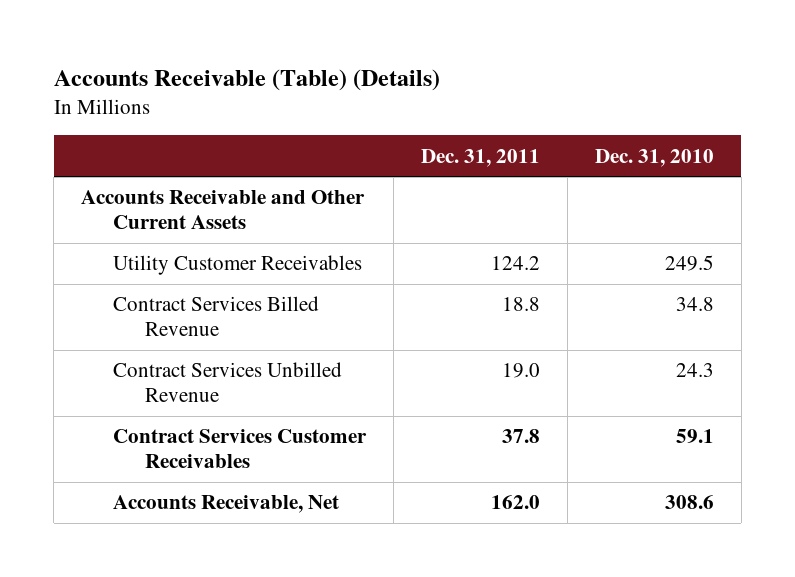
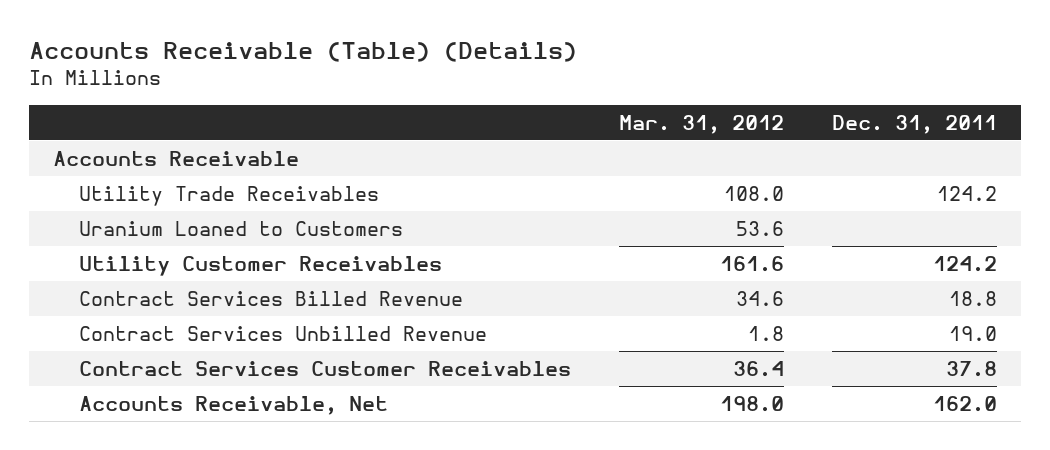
[594,148,714,167] Dec. 31, 2010 -> none
none -> [618,114,784,134] Mar. 31, 2012
[81,190,366,230] Accounts Receivable and Other Current Assets -> [53,150,300,166] Accounts Receivable
none -> [78,185,379,206] Utility Trade Receivables
none -> [78,220,403,236] Uranium Loaned to Customers

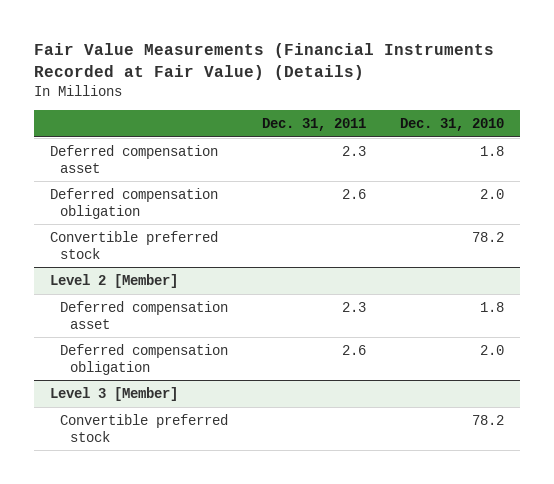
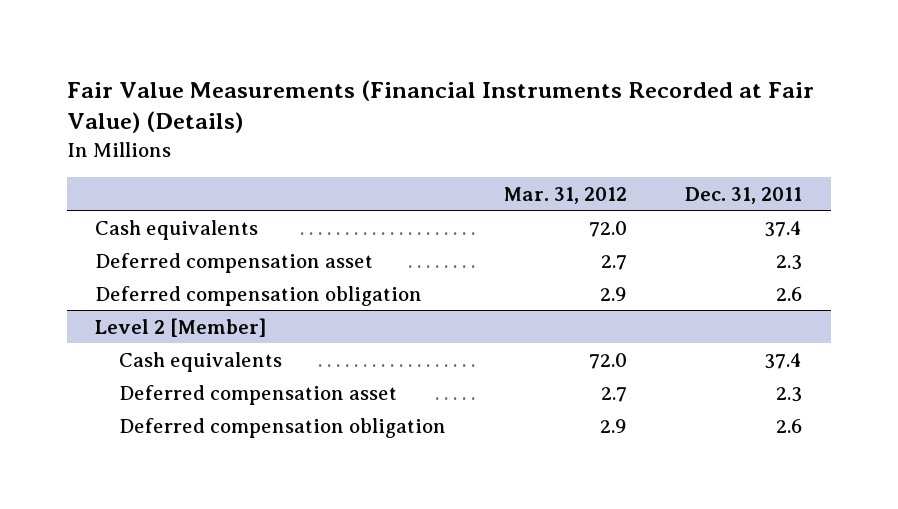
[399,117,504,131] Dec. 31, 2010 -> none
none -> [504,186,628,204] Mar. 31, 2012
none -> [95,219,259,240] Cash equivalents
[50,231,219,259] Convertible preferred stock -> none
none -> [119,351,283,372] Cash equivalents
[50,387,179,402] Level 3 [Member] -> none
[60,414,229,442] Convertible preferred stock -> none

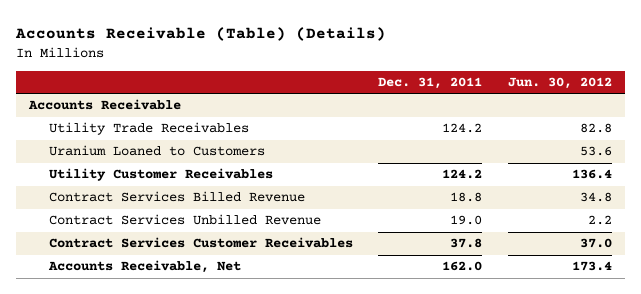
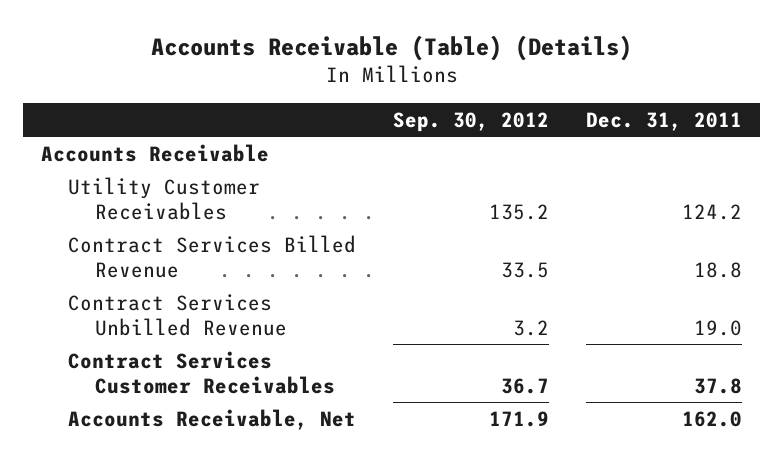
[508,76,613,89] Jun. 30, 2012 -> none
none -> [393,111,550,132] Sep. 30, 2012
[48,122,249,136] Utility Trade Receivables -> none
[48,145,265,157] Uranium Loaned to Customers -> none

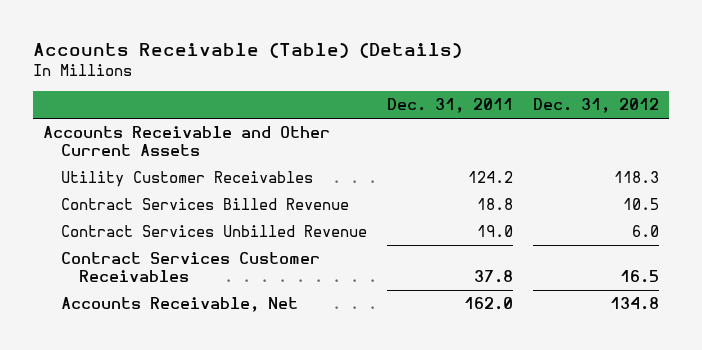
[393,111,550,132] Sep. 30, 2012 -> none
none -> [532,98,659,114] Dec. 31, 2012
[41,143,270,162] Accounts Receivable -> [43,126,331,156] Accounts Receivable and Other Current Assets

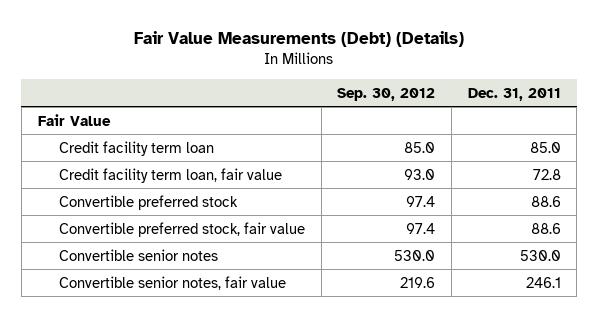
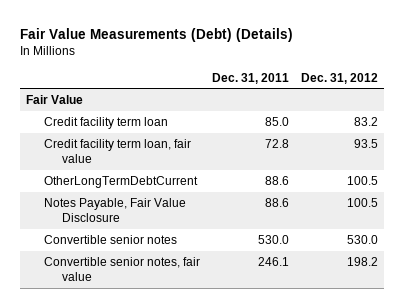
[337,87,436,101] Sep. 30, 2012 -> none
none -> [301,72,379,84] Dec. 31, 2012
[59,194,239,210] Convertible preferred stock -> [44,175,199,188] OtherLongTermDebtCurrent
[59,221,306,237] Convertible preferred stock, fair value -> [44,197,187,223] Notes Payable, Fair Value Disclosure

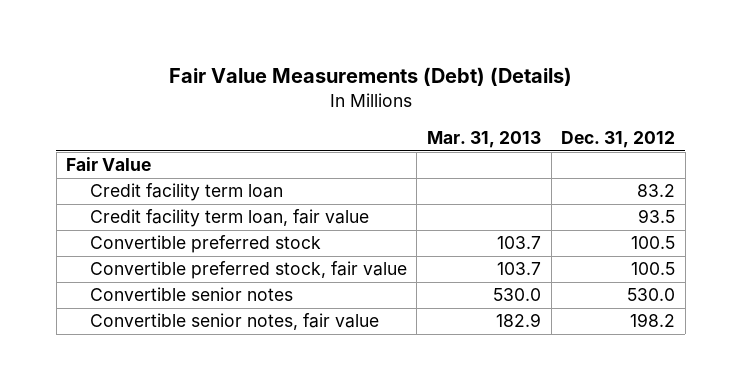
[212,72,290,84] Dec. 31, 2011 -> none
none -> [426,131,541,149] Mar. 31, 2013
[44,175,199,188] OtherLongTermDebtCurrent -> [89,235,321,254] Convertible preferred stock
[44,197,187,223] Notes Payable, Fair Value Disclosure -> [89,261,407,280] Convertible preferred stock, fair value

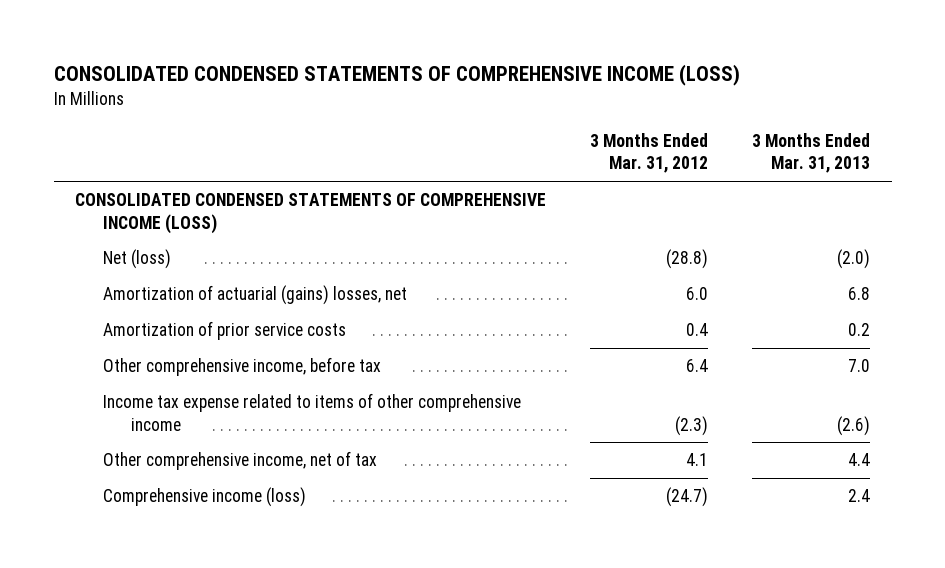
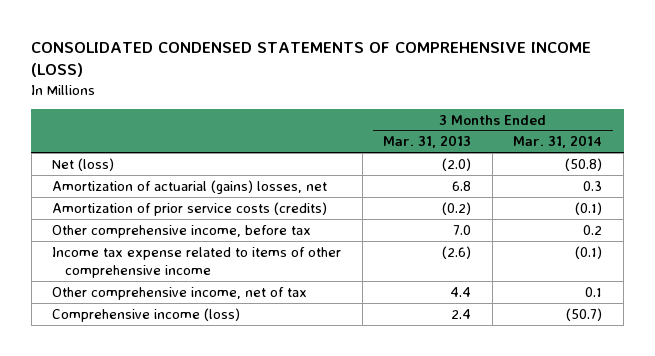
[590,133,709,174] 3 Months Ended Mar. 31, 2012 -> none
none -> [513,135,603,149] Mar. 31, 2014
[75,193,547,234] CONSOLIDATED CONDENSED STATEMENTS OF COMPREHENSIVE INCOME (LOSS) -> none
[103,321,347,341] Amortization of prior service costs -> [52,201,328,216] Amortization of prior service costs (credits)
[847,323,870,337] 0.2 -> [442,201,472,215] (0.2)

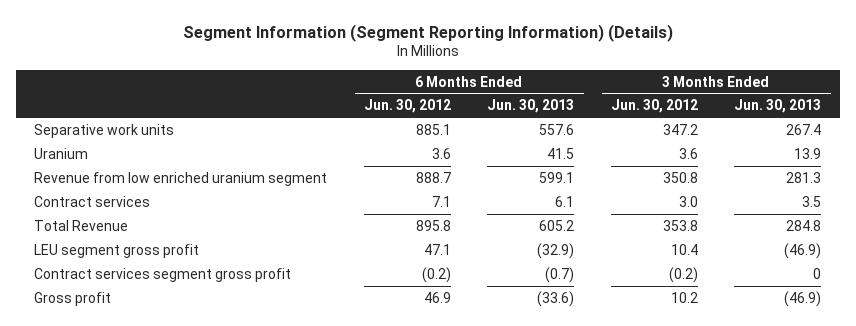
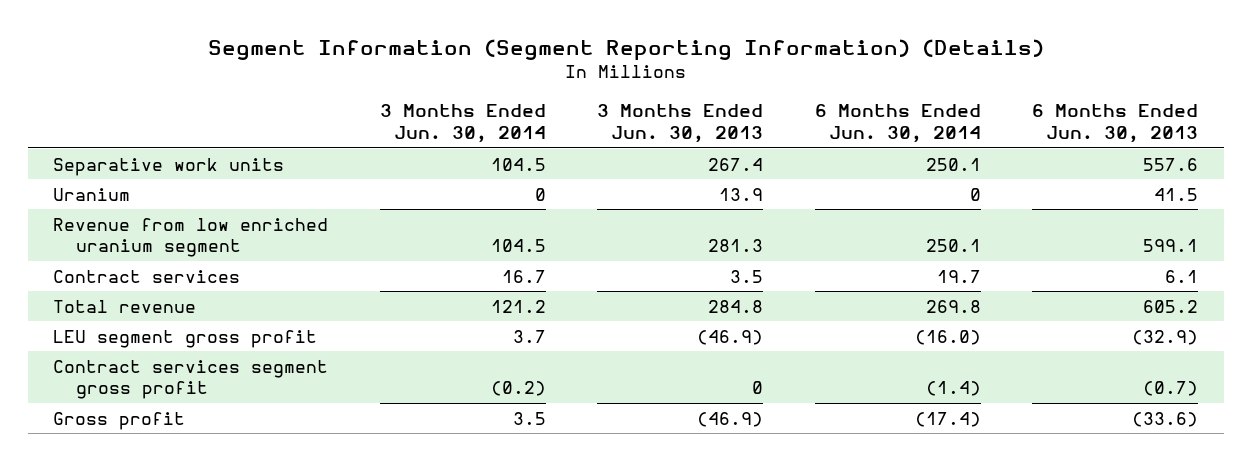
[363,99,451,114] Jun. 30, 2012 -> none
[610,99,698,114] Jun. 30, 2012 -> none
none -> [379,104,546,144] 3 Months Ended Jun. 30, 2014
none -> [814,104,981,144] 6 Months Ended Jun. 30, 2014
[34,219,129,231] Total Revenue -> [53,299,197,313] Total revenue

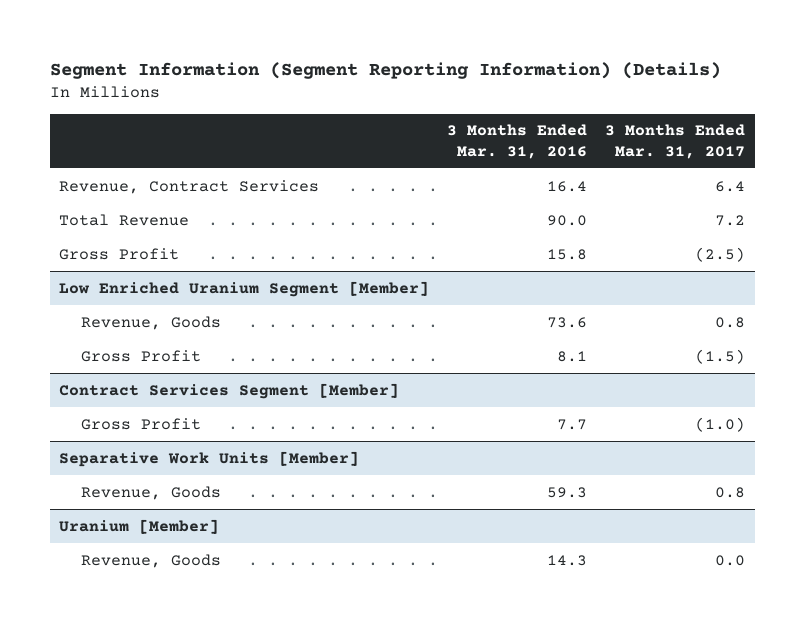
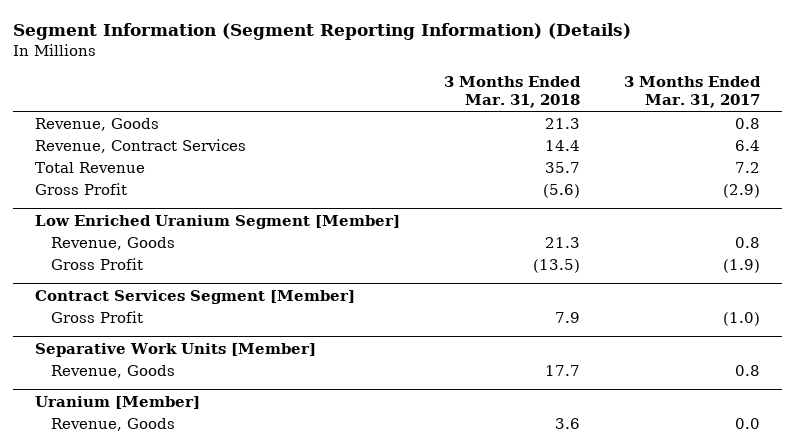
[447,124,588,159] 3 Months Ended Mar. 31, 2016 -> none
none -> [443,76,581,109] 3 Months Ended Mar. 31, 2018
none -> [34,117,159,131] Revenue, Goods
[695,246,746,262] (2.5) -> [722,183,760,198] (2.9)
[695,348,746,364] (1.5) -> [722,258,760,273] (1.9)

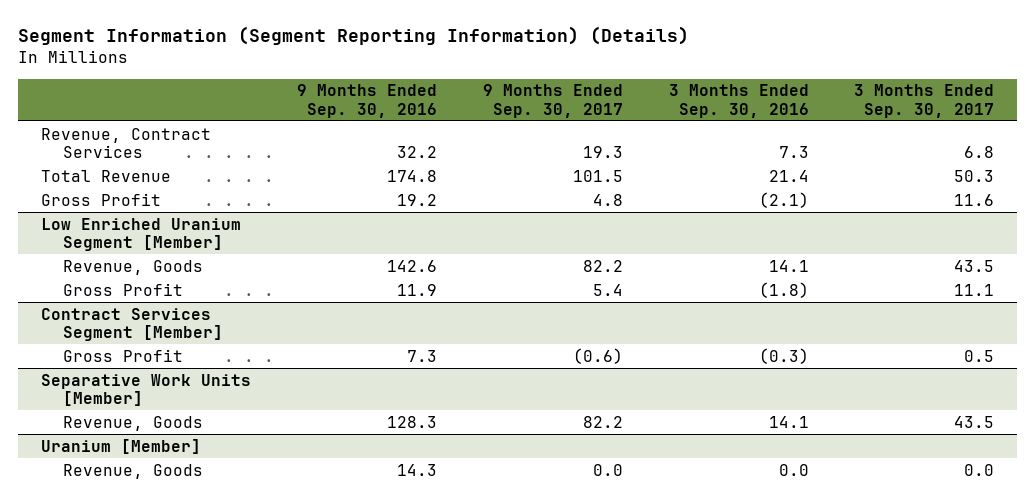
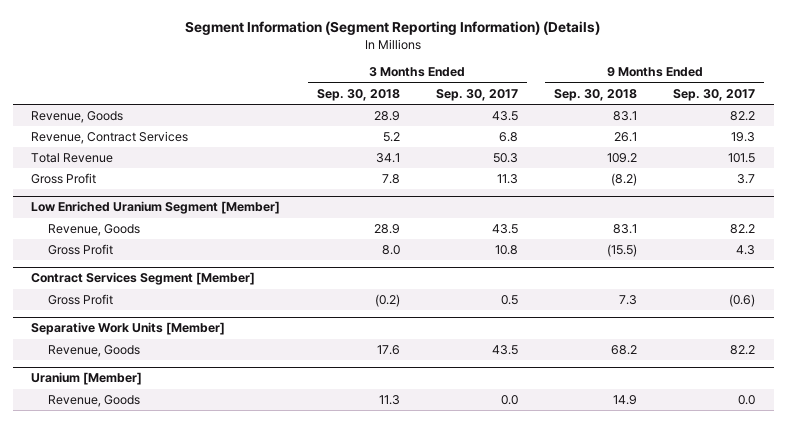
[296,84,437,118] 9 Months Ended Sep. 30, 2016 -> none
[668,84,809,118] 3 Months Ended Sep. 30, 2016 -> none
none -> [316,88,400,101] Sep. 30, 2018
none -> [554,88,638,101] Sep. 30, 2018
none -> [31,111,124,124] Revenue, Goods
[592,193,623,206] 4.8 -> [737,174,756,185] 3.7
[954,193,995,206] 11.6 -> [496,174,518,185] 11.3
[592,283,623,296] 5.4 -> [736,245,756,256] 4.3
[954,283,995,296] 11.1 -> [494,245,518,256] 10.8

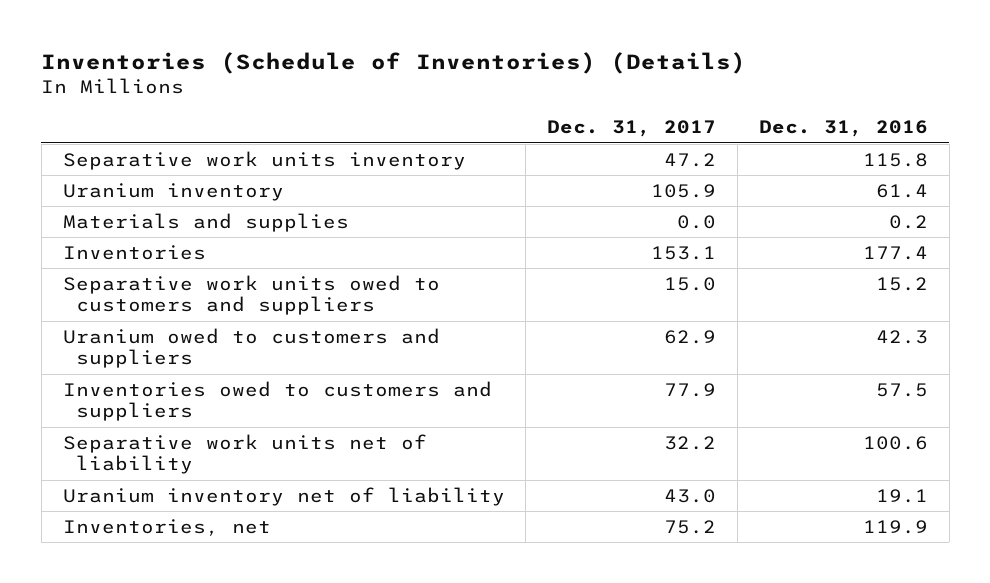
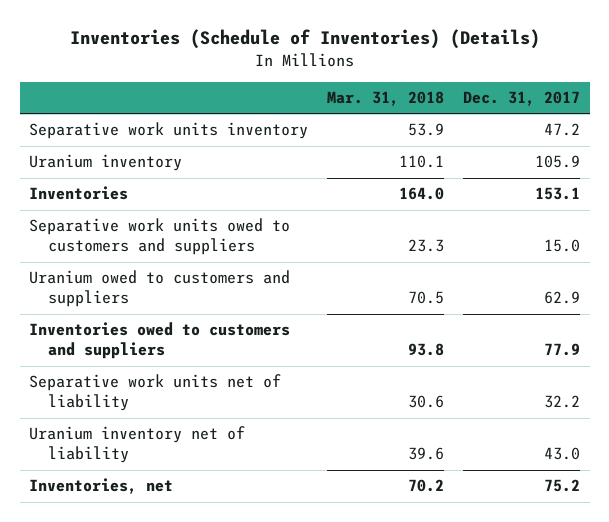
[758,120,928,138] Dec. 31, 2016 -> none
none -> [327,91,445,107] Mar. 31, 2018
[62,212,349,232] Materials and supplies -> none

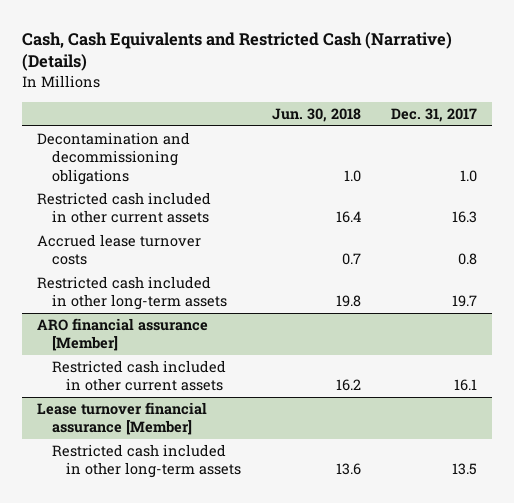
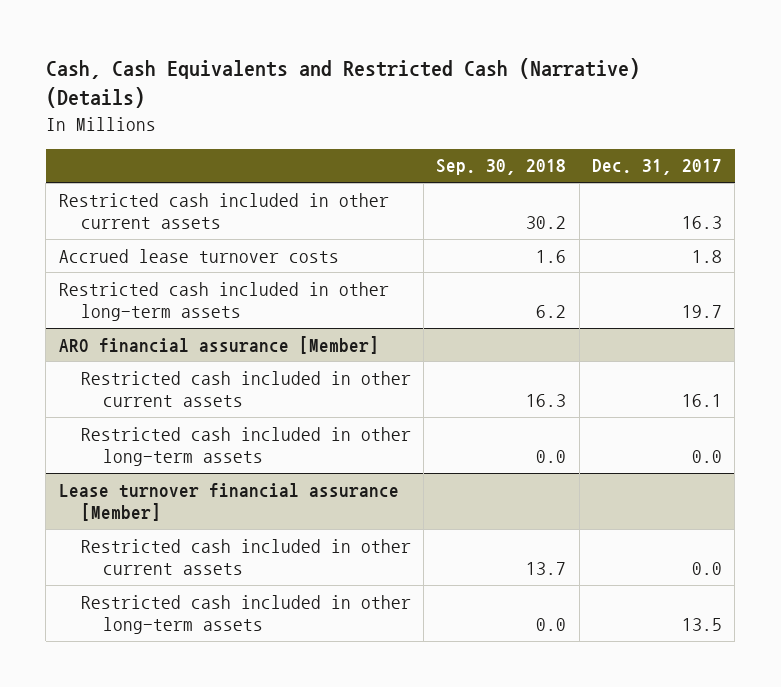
[271,107,361,122] Jun. 30, 2018 -> none
none -> [436,159,567,176] Sep. 30, 2018
[37,132,191,185] Decontamination and decommissioning obligations -> none
[457,253,477,266] 0.8 -> [692,249,723,263] 1.8
none -> [80,426,411,467] Restricted cash included in other long-term assets
none -> [80,538,411,576] Restricted cash included in other current assets

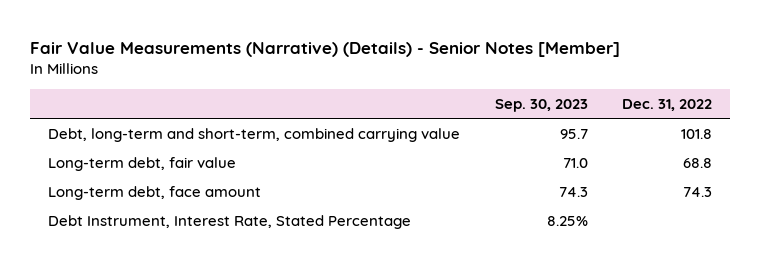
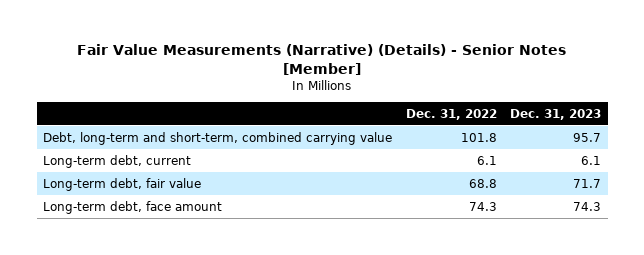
[494,98,588,112] Sep. 30, 2023 -> none
none -> [509,108,601,120] Dec. 31, 2023
none -> [43,154,192,168] Long-term debt, current
[47,215,411,230] Debt Instrument, Interest Rate, Stated Percentage -> none

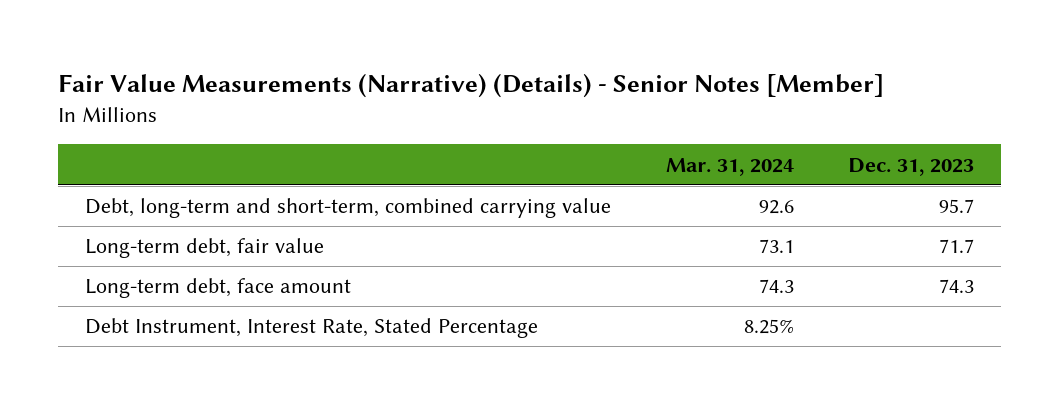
[405,108,497,120] Dec. 31, 2022 -> none
none -> [665,157,794,176] Mar. 31, 2024
[43,154,192,168] Long-term debt, current -> none
none -> [85,318,539,339] Debt Instrument, Interest Rate, Stated Percentage

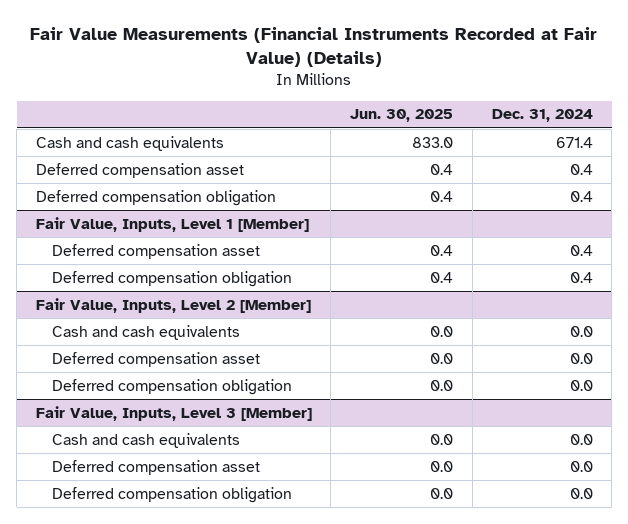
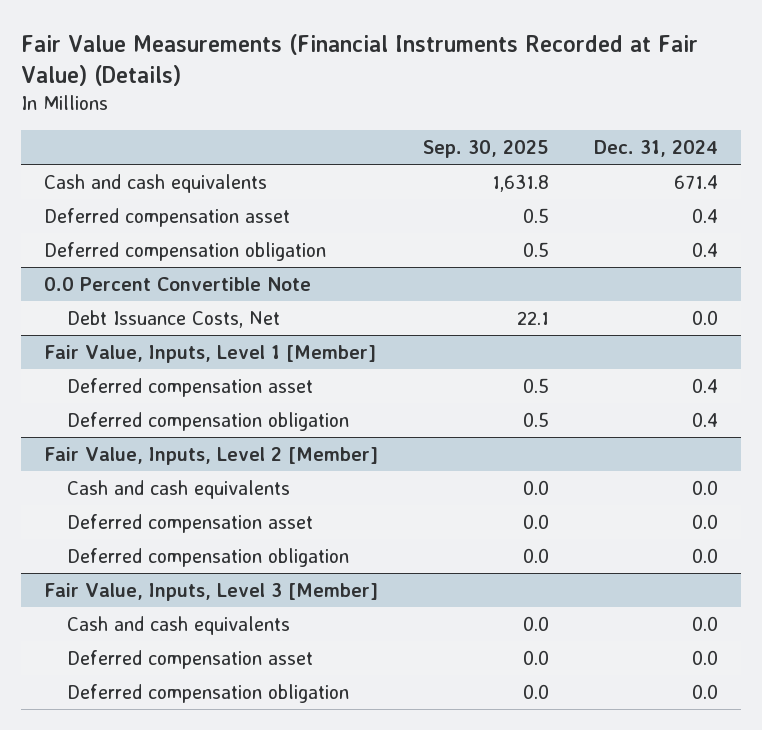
[350,109,454,123] Jun. 30, 2025 -> none
none -> [422,140,549,159] Sep. 30, 2025
none -> [43,276,311,291] 0.0 Percent Convertible Note
none -> [67,309,281,328] Debt Issuance Costs, Net

